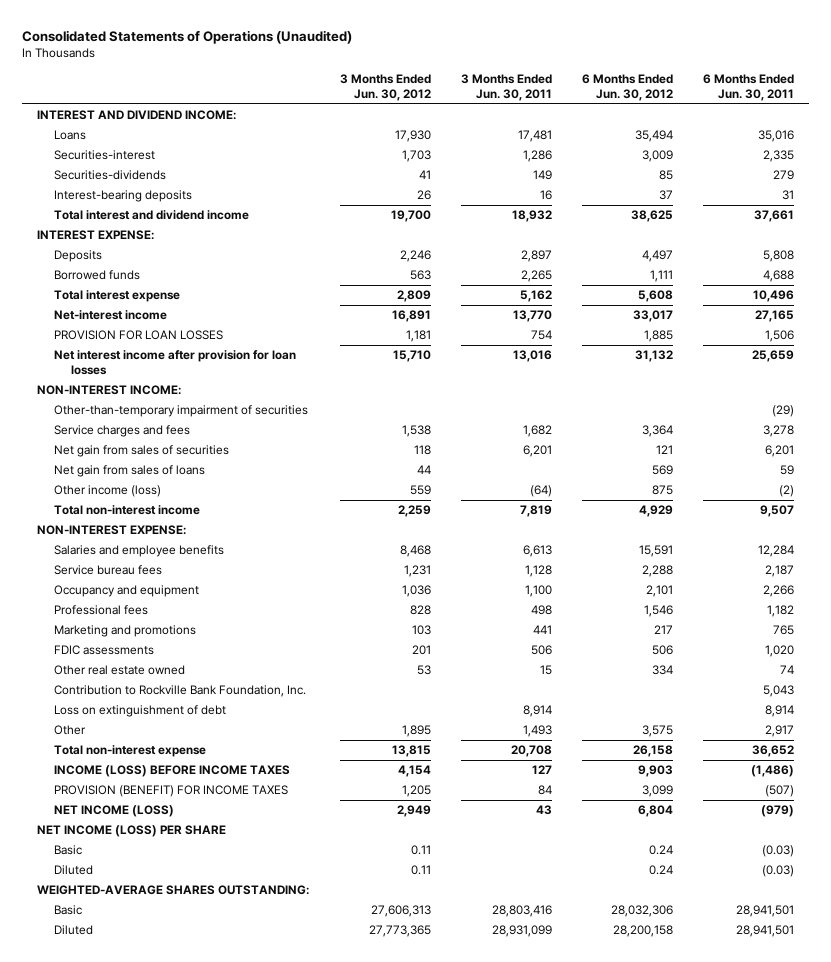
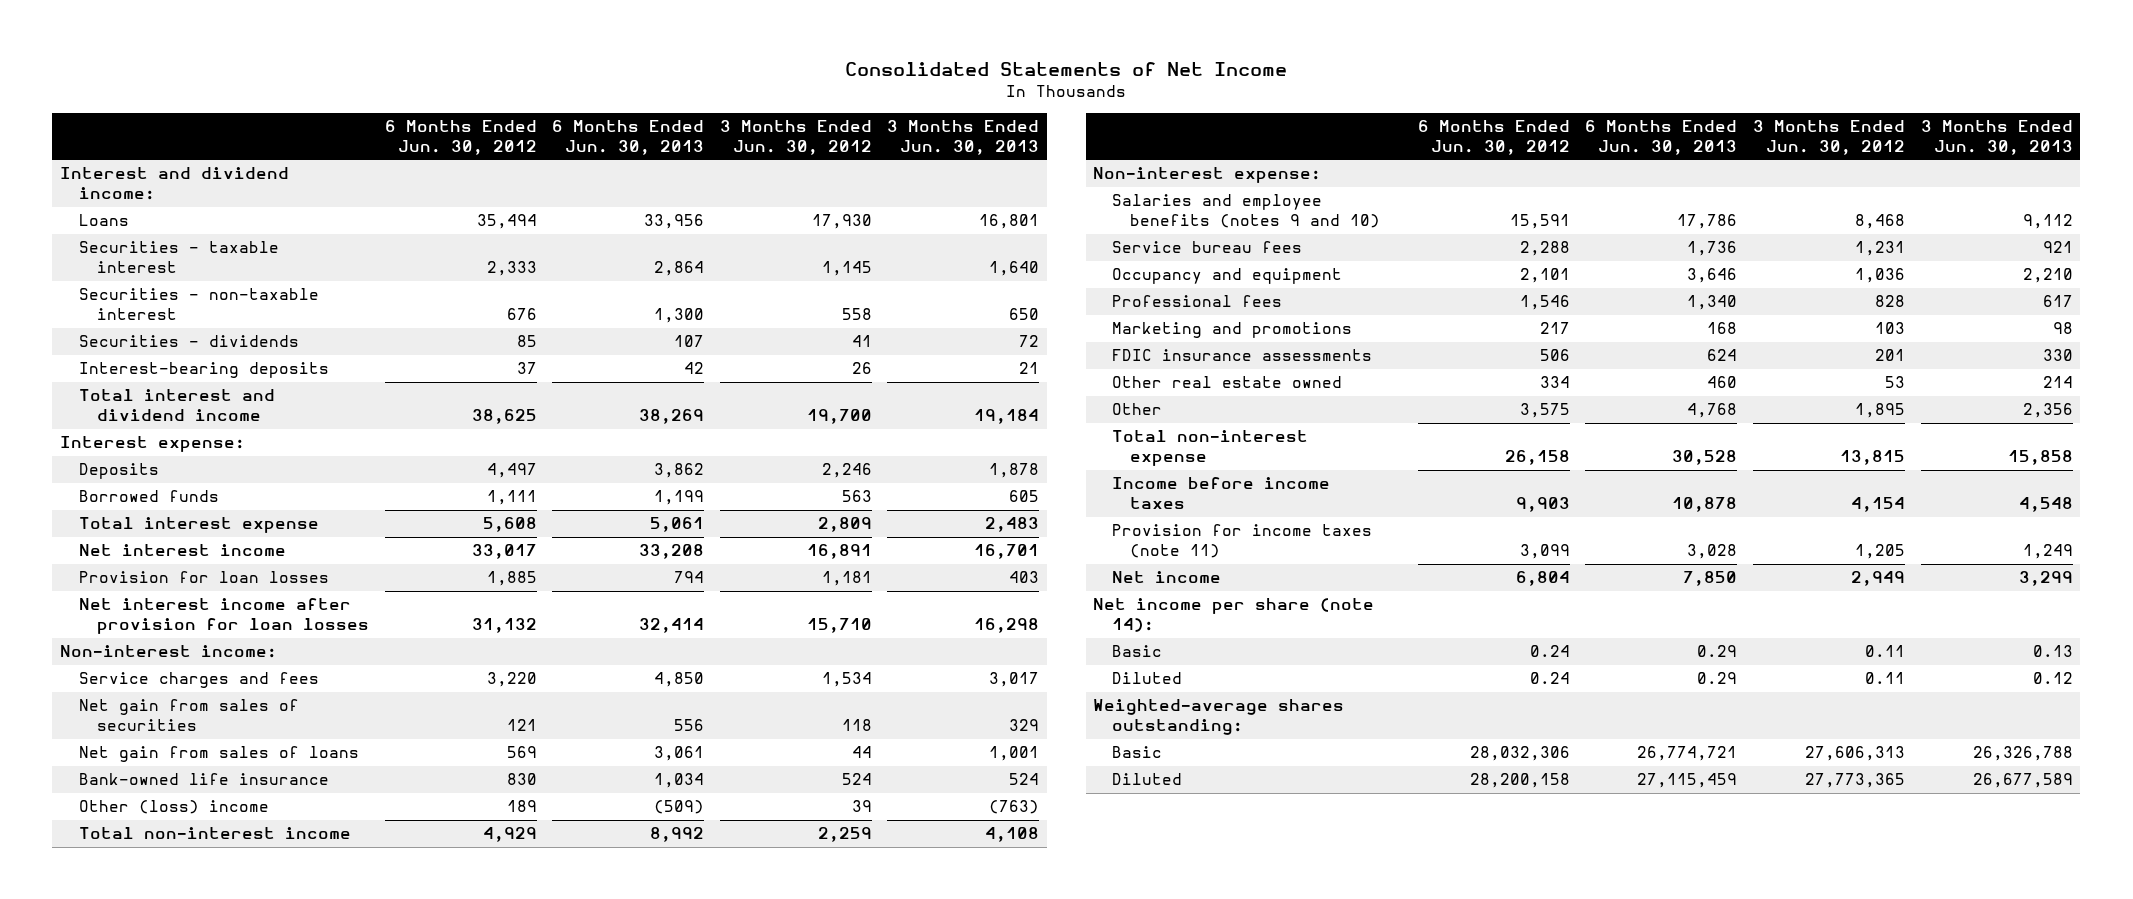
[22,29,353,44] Consolidated Statements of Operations (Unaudited) -> [845,62,1288,77] Consolidated Statements of Net Income
[460,74,552,102] 3 Months Ended Jun. 30, 2011 -> none
[702,74,794,102] 6 Months Ended Jun. 30, 2011 -> none
none -> [552,119,705,155] 6 Months Ended Jun. 30, 2013
none -> [887,119,1040,155] 3 Months Ended Jun. 30, 2013
[37,110,237,121] INTEREST AND DIVIDEND INCOME: -> [60,167,290,201] Interest and dividend income:
[54,150,156,161] Securities-interest -> [78,241,279,274] Securities - taxable interest
[401,150,431,163] 1,703 -> [821,261,872,277] 1,145
[641,150,673,163] 3,009 -> [486,261,537,277] 2,333
none -> [78,288,319,321] Securities - non-taxable interest
[54,170,167,181] Securities-dividends -> [78,335,299,348] Securities - dividends
[37,230,155,241] INTEREST EXPENSE: -> [60,436,246,453] Interest expense:
[54,310,168,321] Net-interest income -> [78,544,286,557] Net interest income
[54,330,224,341] PROVISION FOR LOAN LOSSES -> [78,571,329,584] Provision for loan losses
[54,405,309,418] Other-than-temporary impairment of securities -> none
[37,385,182,396] NON-INTEREST INCOME: -> [60,645,278,659] Non-interest income:
[401,425,431,438] 1,538 -> [821,672,872,688] 1,534
[641,425,673,438] 3,364 -> [486,672,537,688] 3,220
none -> [78,773,329,786] Bank-owned life insurance
[54,485,162,498] Other income (loss) -> [78,800,269,815] Other (loss) income
[409,485,431,496] 559 -> [851,800,872,813] 39
[651,485,673,496] 875 -> [506,800,537,813] 189
[37,525,187,536] NON-INTEREST EXPENSE: -> [1093,167,1322,184] Non-interest expense:
[54,545,225,558] Salaries and employee benefits -> [1111,194,1381,229] Salaries and employee benefits (notes 9 and 10)
[54,645,155,656] FDIC assessments -> [1111,349,1372,362] FDIC insurance assessments
[54,685,307,698] Contribution to Rockville Bank Foundation, Inc. -> none
[54,705,227,718] Loss on extinguishment of debt -> none
[54,765,291,778] INCOME (LOSS) BEFORE INCOME TAXES -> [1111,477,1330,510] Income before income taxes
[54,785,289,798] PROVISION (BENEFIT) FOR INCOME TAXES -> [1111,524,1372,559] Provision for income taxes (note 11)
[54,805,175,818] NET INCOME (LOSS) -> [1111,571,1221,584] Net income
[37,825,227,838] NET INCOME (LOSS) PER SHARE -> [1093,598,1375,633] Net income per share (note 14):
[37,885,310,896] WEIGHTED-AVERAGE SHARES OUTSTANDING: -> [1093,699,1345,736] Weighted-average shares outstanding:

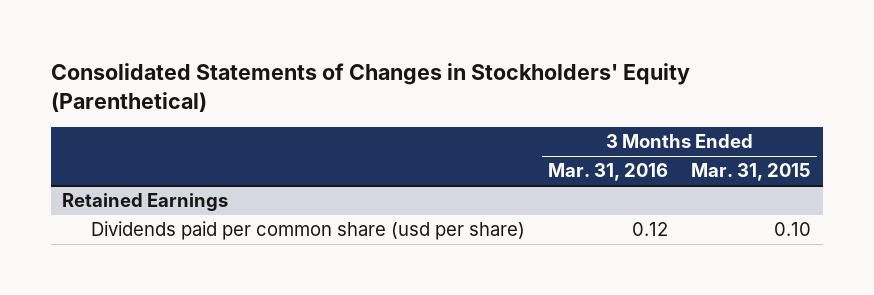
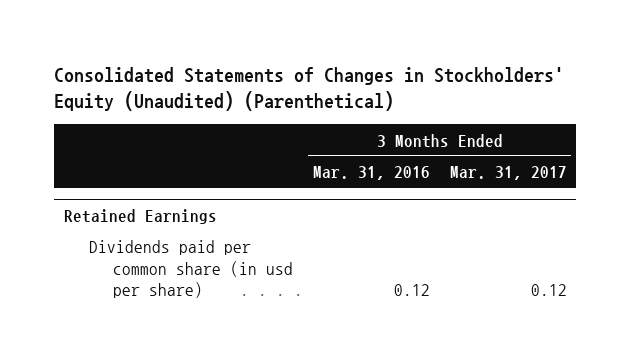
[50,62,690,112] Consolidated Statements of Changes in Stockholders' Equity (Parenthetical) -> [54,66,565,112] Consolidated Statements of Changes in Stockholders' Equity (Unaudited) (Parenthetical)
[691,163,812,182] Mar. 31, 2015 -> none
none -> [449,166,567,181] Mar. 31, 2017
[90,221,525,241] Dividends paid per common share (usd per share) -> [88,240,294,299] Dividends paid per common share (in usd per share)

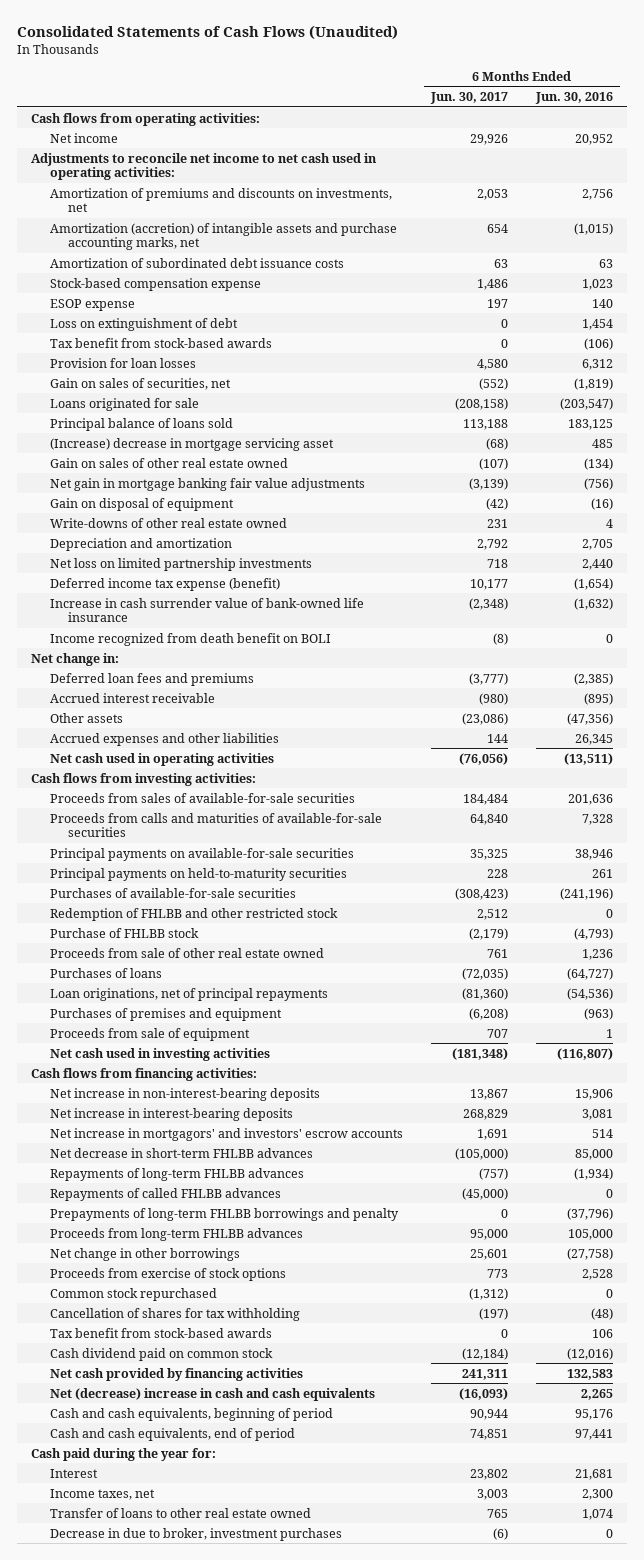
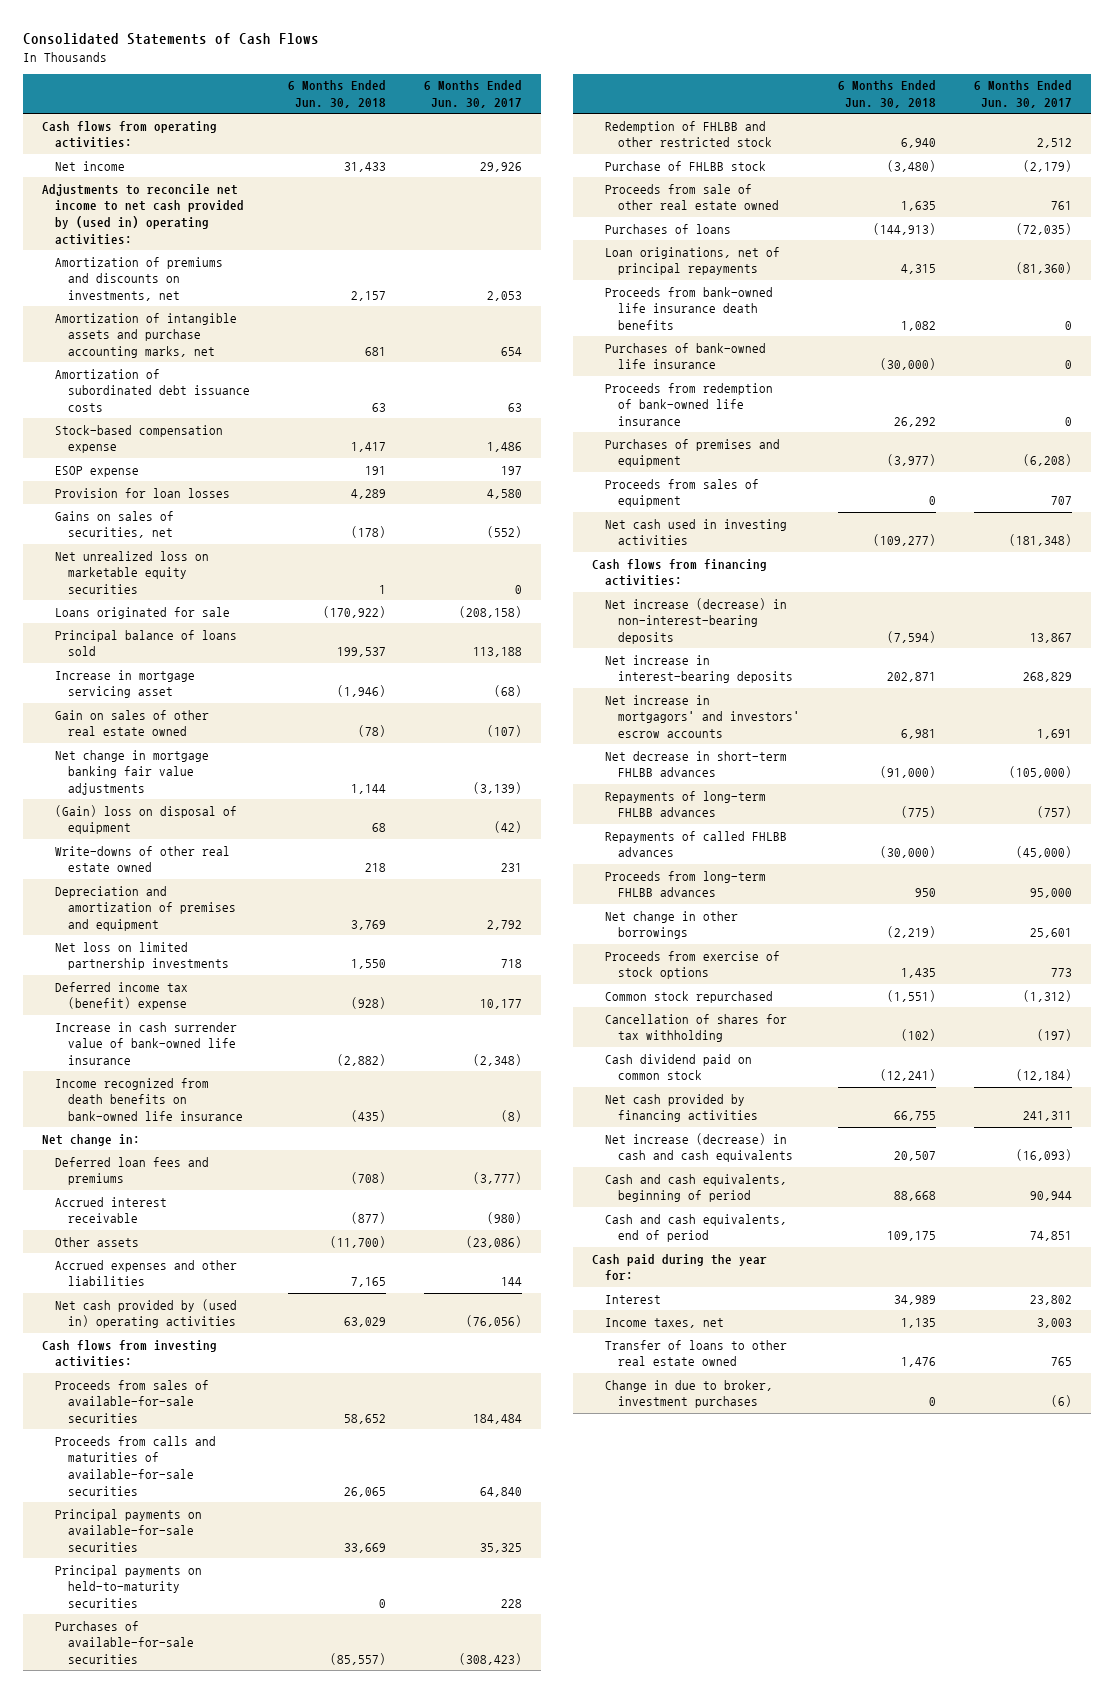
[17,24,399,40] Consolidated Statements of Cash Flows (Unaudited) -> [22,33,319,46] Consolidated Statements of Cash Flows
[534,92,613,105] Jun. 30, 2016 -> none
none -> [287,80,386,109] 6 Months Ended Jun. 30, 2018
[31,152,378,181] Adjustments to reconcile net income to net cash used in operating activities: -> [41,183,244,245] Adjustments to reconcile net income to net cash provided by (used in) operating activities:
[49,222,397,251] Amortization (accretion) of intangible assets and purchase accounting marks, net -> [54,312,237,359] Amortization of intangible assets and purchase accounting marks, net
[49,317,238,331] Loss on extinguishment of debt -> none
[49,337,272,348] Tax benefit from stock-based awards -> none
[49,377,231,390] Gain on sales of securities, net -> [54,510,174,539] Gains on sales of securities, net
none -> [54,550,209,595] Net unrealized loss on marketable equity securities
[49,437,334,451] (Increase) decrease in mortgage servicing asset -> [54,669,195,699] Increase in mortgage servicing asset
[49,477,365,491] Net gain in mortgage banking fair value adjustments -> [54,749,209,796] Net change in mortgage banking fair value adjustments
[49,497,234,511] Gain on disposal of equipment -> [54,804,237,835] (Gain) loss on disposal of equipment
[49,537,232,551] Depreciation and amortization -> [54,885,236,932] Depreciation and amortization of premises and equipment
[49,577,280,591] Deferred income tax expense (benefit) -> [54,981,188,1011] Deferred income tax (benefit) expense
[49,632,331,646] Income recognized from death benefit on BOLI -> [54,1077,243,1122] Income recognized from death benefits on bank-owned life insurance
[49,752,274,766] Net cash used in operating activities -> [54,1298,237,1329] Net cash provided by (used in) operating activities
none -> [605,286,774,331] Proceeds from bank-owned life insurance death benefits
none -> [605,342,767,370] Purchases of bank-owned life insurance
none -> [605,382,774,427] Proceeds from redemption of bank-owned life insurance
[49,1027,250,1041] Proceeds from sale of equipment -> [605,478,760,508] Proceeds from sales of equipment
[49,1087,320,1101] Net increase in non-interest-bearing deposits -> [605,597,788,645] Net increase (decrease) in non-interest-bearing deposits
[49,1207,399,1221] Prepayments of long-term FHLBB borrowings and penalty -> none
[49,1327,272,1338] Tax benefit from stock-based awards -> none
[49,1387,375,1401] Net (decrease) increase in cash and cash equivalents -> [605,1132,793,1163] Net increase (decrease) in cash and cash equivalents
[49,1527,342,1541] Decrease in due to broker, investment purchases -> [605,1379,774,1409] Change in due to broker, investment purchases

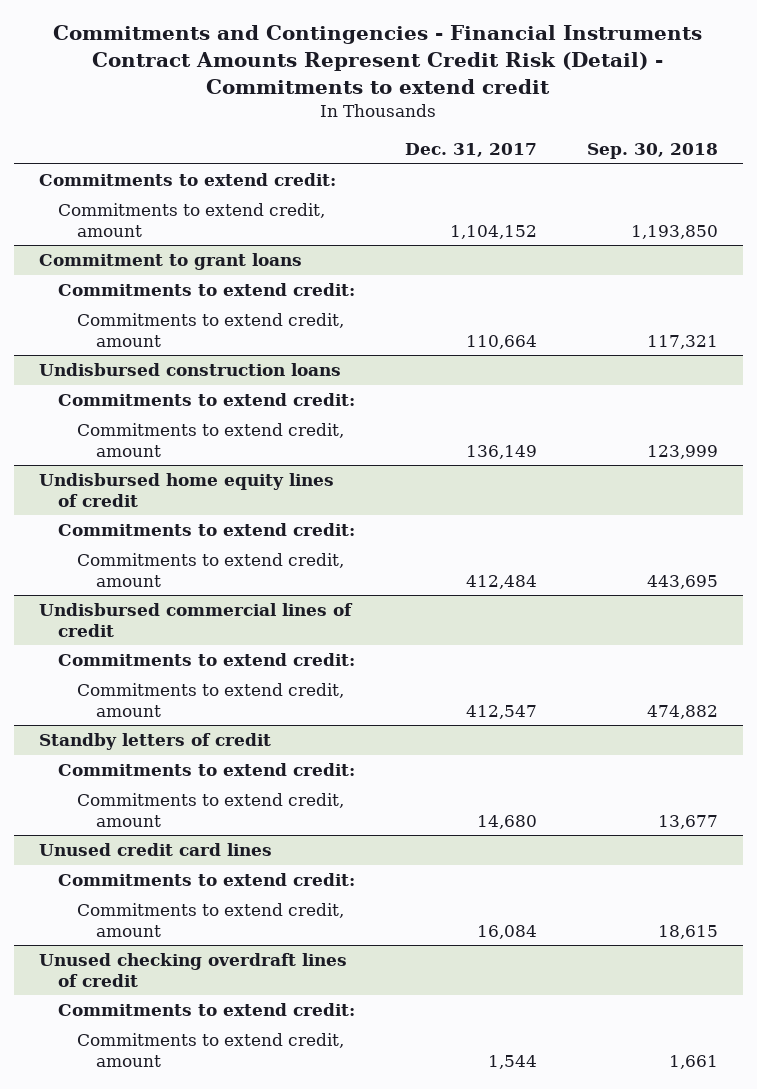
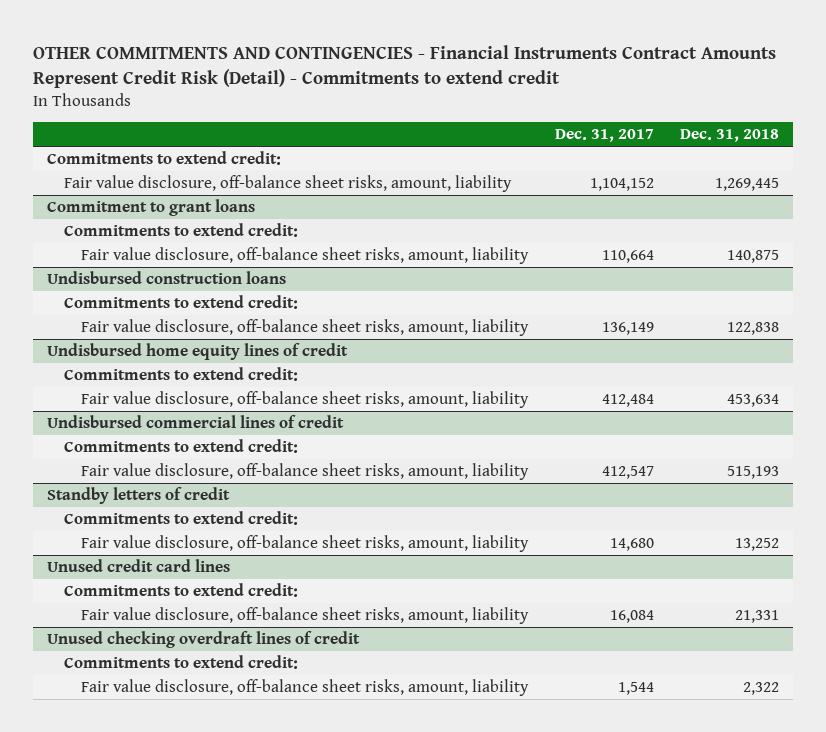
[53,25,703,94] Commitments and Contingencies - Financial Instruments Contract Amounts Represent Credit Risk (Detail) - Commitments to extend credit -> [33,44,777,88] OTHER COMMITMENTS AND CONTINGENCIES - Financial Instruments Contract Amounts Represent Credit Risk (Detail) - Commitments to extend credit
[586,143,718,160] Sep. 30, 2018 -> none
none -> [680,129,780,143] Dec. 31, 2018
[57,203,325,237] Commitments to extend credit, amount -> [64,174,513,192] Fair value disclosure, off-balance sheet risks, amount, liability
[76,313,344,347] Commitments to extend credit, amount -> [81,246,530,264] Fair value disclosure, off-balance sheet risks, amount, liability
[76,423,344,457] Commitments to extend credit, amount -> [81,318,530,336] Fair value disclosure, off-balance sheet risks, amount, liability
[76,553,344,587] Commitments to extend credit, amount -> [81,390,530,408] Fair value disclosure, off-balance sheet risks, amount, liability
[76,683,344,717] Commitments to extend credit, amount -> [81,462,530,480] Fair value disclosure, off-balance sheet risks, amount, liability
[76,793,344,827] Commitments to extend credit, amount -> [81,534,530,552] Fair value disclosure, off-balance sheet risks, amount, liability
[76,903,344,937] Commitments to extend credit, amount -> [81,606,530,624] Fair value disclosure, off-balance sheet risks, amount, liability
[76,1033,344,1067] Commitments to extend credit, amount -> [81,678,530,696] Fair value disclosure, off-balance sheet risks, amount, liability

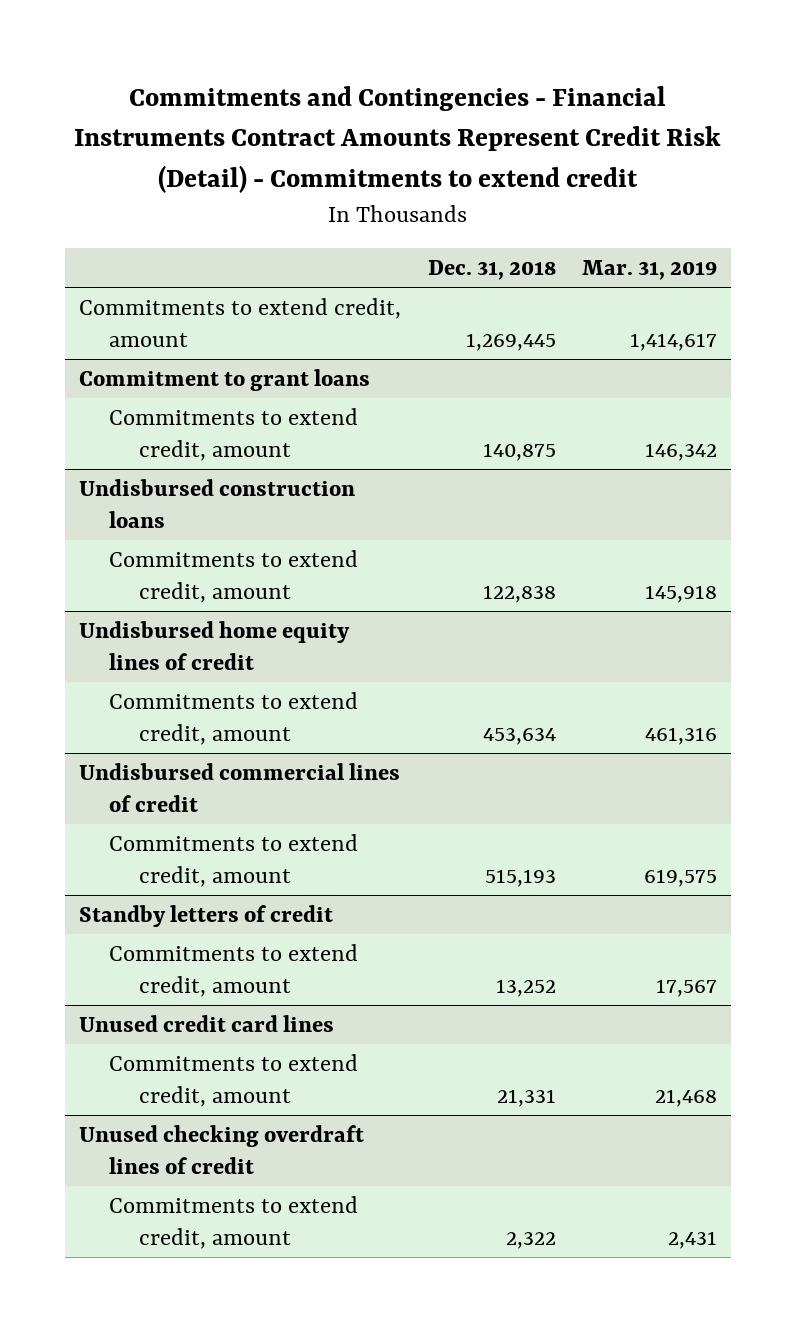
[33,44,777,88] OTHER COMMITMENTS AND CONTINGENCIES - Financial Instruments Contract Amounts Represent Credit Risk (Detail) - Commitments to extend credit -> [74,85,722,193] Commitments and Contingencies - Financial Instruments Contract Amounts Represent Credit Risk (Detail) - Commitments to extend credit
[554,129,654,143] Dec. 31, 2017 -> none
none -> [582,259,718,280] Mar. 31, 2019
[46,150,281,165] Commitments to extend credit: -> none
[64,174,513,192] Fair value disclosure, off-balance sheet risks, amount, liability -> [78,297,401,348] Commitments to extend credit, amount
[64,222,299,237] Commitments to extend credit: -> none
[81,246,530,264] Fair value disclosure, off-balance sheet risks, amount, liability -> [108,407,358,462] Commitments to extend credit, amount
[64,294,299,309] Commitments to extend credit: -> none
[81,318,530,336] Fair value disclosure, off-balance sheet risks, amount, liability -> [108,549,358,604] Commitments to extend credit, amount
[64,366,299,381] Commitments to extend credit: -> none
[81,390,530,408] Fair value disclosure, off-balance sheet risks, amount, liability -> [108,691,358,746] Commitments to extend credit, amount
[64,438,299,453] Commitments to extend credit: -> none
[81,462,530,480] Fair value disclosure, off-balance sheet risks, amount, liability -> [108,833,358,888] Commitments to extend credit, amount
[64,510,299,525] Commitments to extend credit: -> none
[81,534,530,552] Fair value disclosure, off-balance sheet risks, amount, liability -> [108,943,358,998] Commitments to extend credit, amount
[64,582,299,597] Commitments to extend credit: -> none
[81,606,530,624] Fair value disclosure, off-balance sheet risks, amount, liability -> [108,1053,358,1108] Commitments to extend credit, amount
[64,654,299,669] Commitments to extend credit: -> none
[81,678,530,696] Fair value disclosure, off-balance sheet risks, amount, liability -> [108,1195,358,1250] Commitments to extend credit, amount

